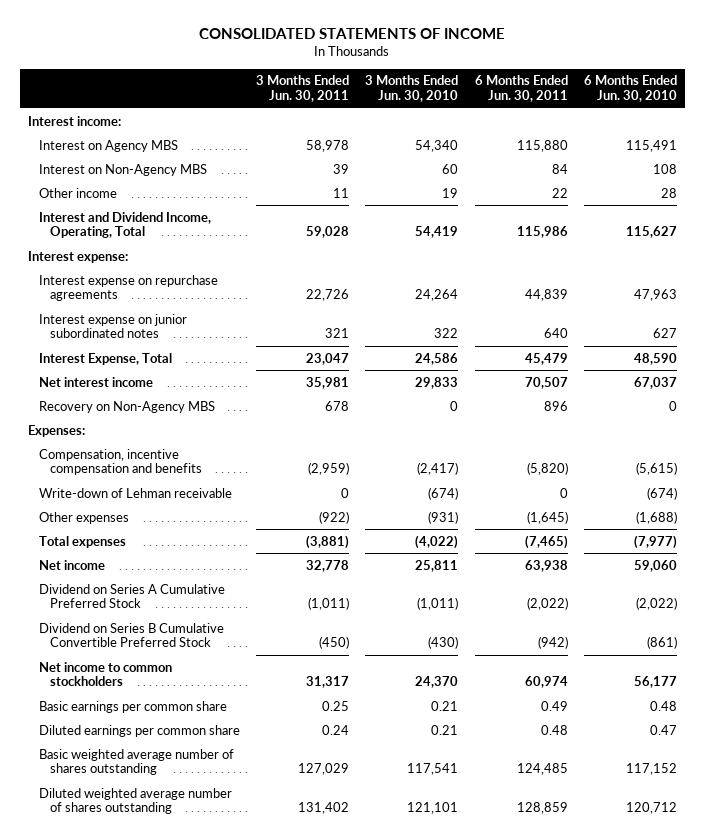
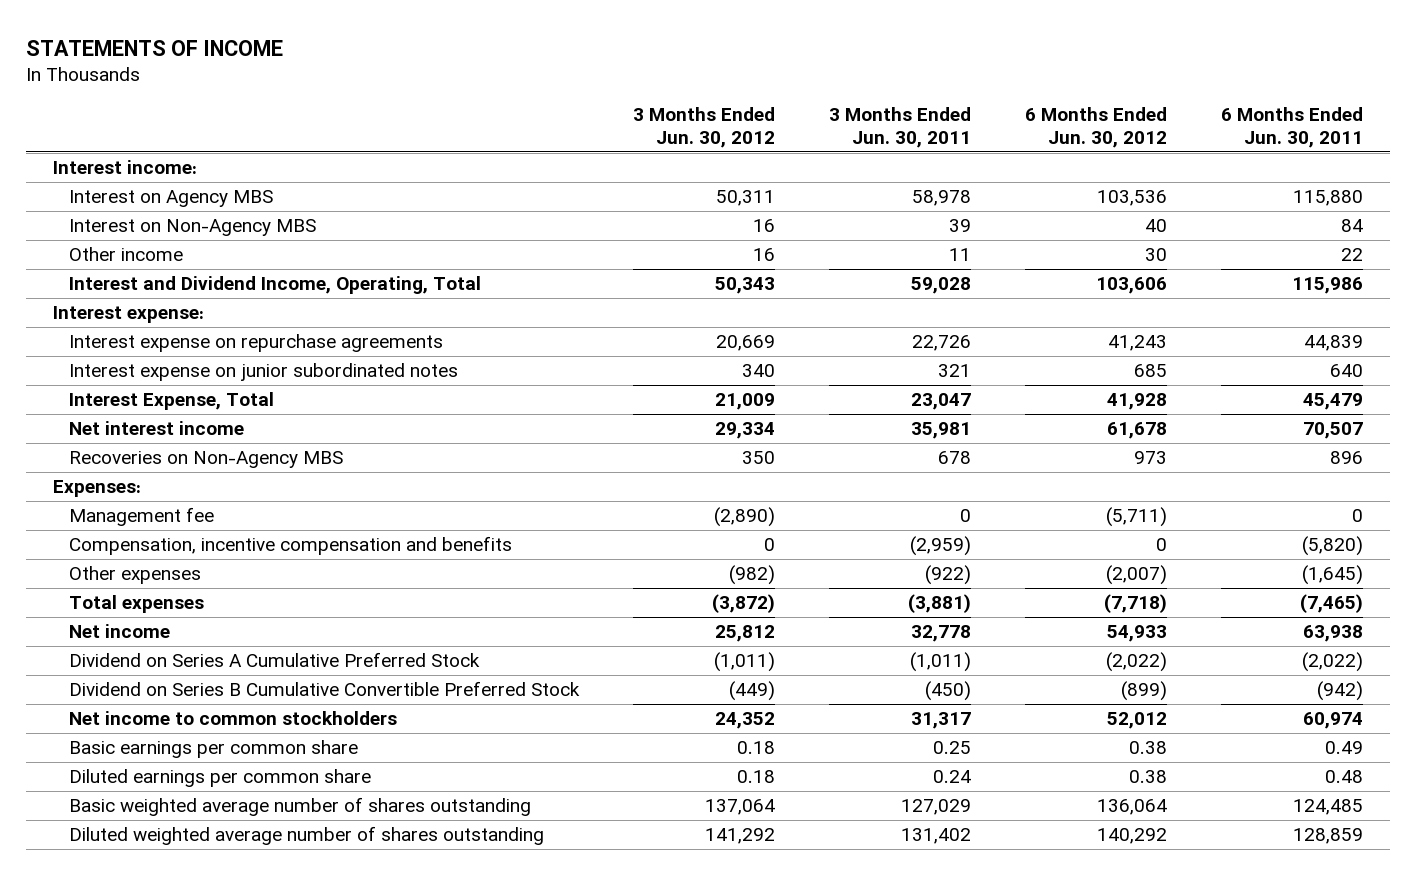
[199,28,506,40] CONSOLIDATED STATEMENTS OF INCOME -> [26,39,284,56] STATEMENTS OF INCOME
[365,75,459,103] 3 Months Ended Jun. 30, 2010 -> none
[583,75,677,103] 6 Months Ended Jun. 30, 2010 -> none
none -> [632,107,775,148] 3 Months Ended Jun. 30, 2012
none -> [1024,107,1167,148] 6 Months Ended Jun. 30, 2012
[39,400,216,413] Recovery on Non-Agency MBS -> [69,451,344,469] Recoveries on Non-Agency MBS
none -> [69,507,215,527] Management fee
[39,487,233,498] Write-down of Lehman receivable -> none

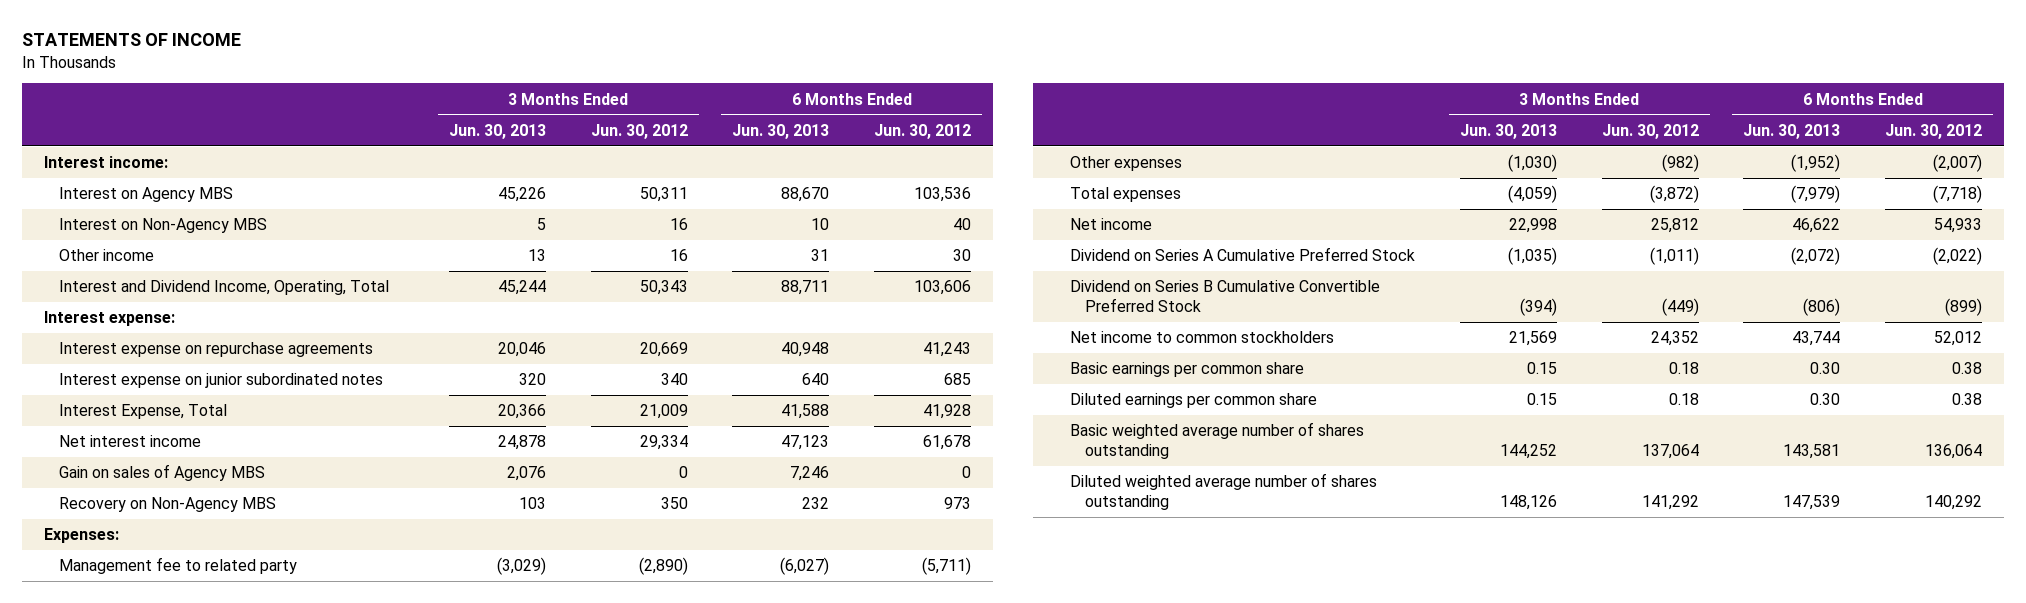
[828,107,971,148] 3 Months Ended Jun. 30, 2011 -> none
[1220,107,1363,148] 6 Months Ended Jun. 30, 2011 -> none
none -> [448,123,546,139] Jun. 30, 2013
none -> [732,123,830,139] Jun. 30, 2013
none -> [59,464,266,482] Gain on sales of Agency MBS
[69,451,344,469] Recoveries on Non-Agency MBS -> [59,497,277,513] Recovery on Non-Agency MBS
[69,536,513,556] Compensation, incentive compensation and benefits -> none
[69,507,215,527] Management fee -> [59,557,298,575] Management fee to related party

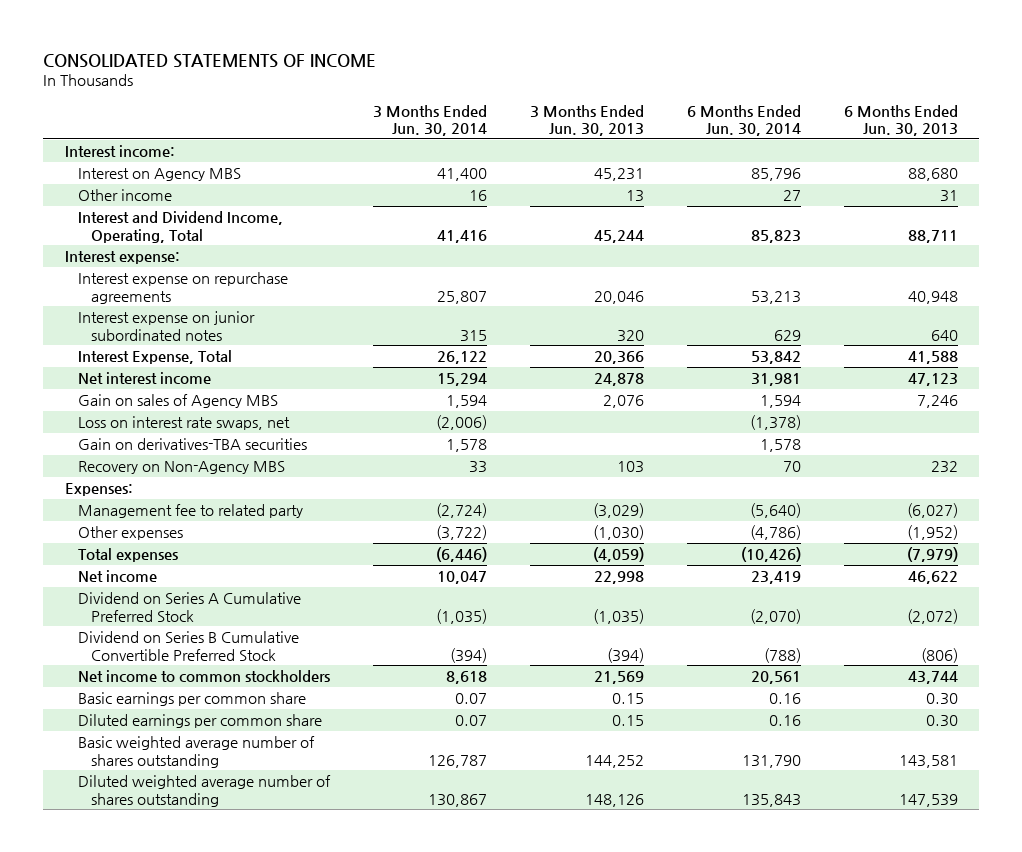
[21,33,241,47] STATEMENTS OF INCOME -> [43,53,377,68] CONSOLIDATED STATEMENTS OF INCOME
[590,123,688,139] Jun. 30, 2012 -> none
[874,123,972,139] Jun. 30, 2012 -> none
none -> [372,104,487,137] 3 Months Ended Jun. 30, 2014
none -> [686,104,801,137] 6 Months Ended Jun. 30, 2014
[59,218,268,234] Interest on Non-Agency MBS -> none
[497,187,546,203] 45,226 -> [593,168,644,182] 45,231
[781,187,830,203] 88,670 -> [907,168,958,182] 88,680
none -> [77,416,290,431] Loss on interest rate swaps, net
none -> [77,438,307,451] Gain on derivatives-TBA securities

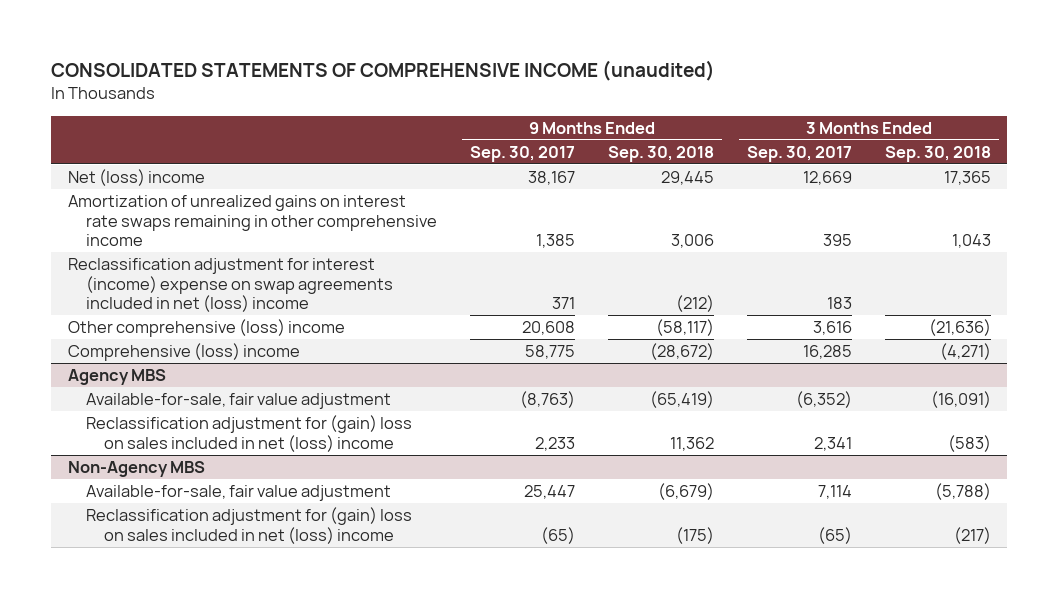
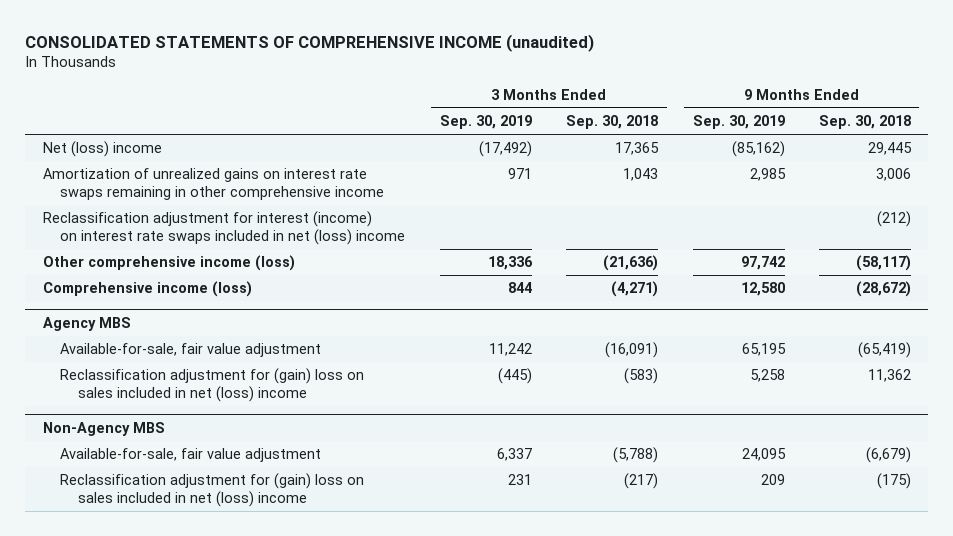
[470,145,576,162] Sep. 30, 2017 -> none
[746,145,852,162] Sep. 30, 2017 -> none
none -> [439,115,532,130] Sep. 30, 2019
none -> [692,115,785,130] Sep. 30, 2019
[67,258,394,313] Reclassification adjustment for interest (income) expense on swap agreements included in net (loss) income -> [42,211,406,245] Reclassification adjustment for interest (income) on interest rate swaps included in net (loss) income
[67,319,345,338] Other comprehensive (loss) income -> [42,255,295,272] Other comprehensive income (loss)
[67,343,300,362] Comprehensive (loss) income -> [42,281,252,298] Comprehensive income (loss)

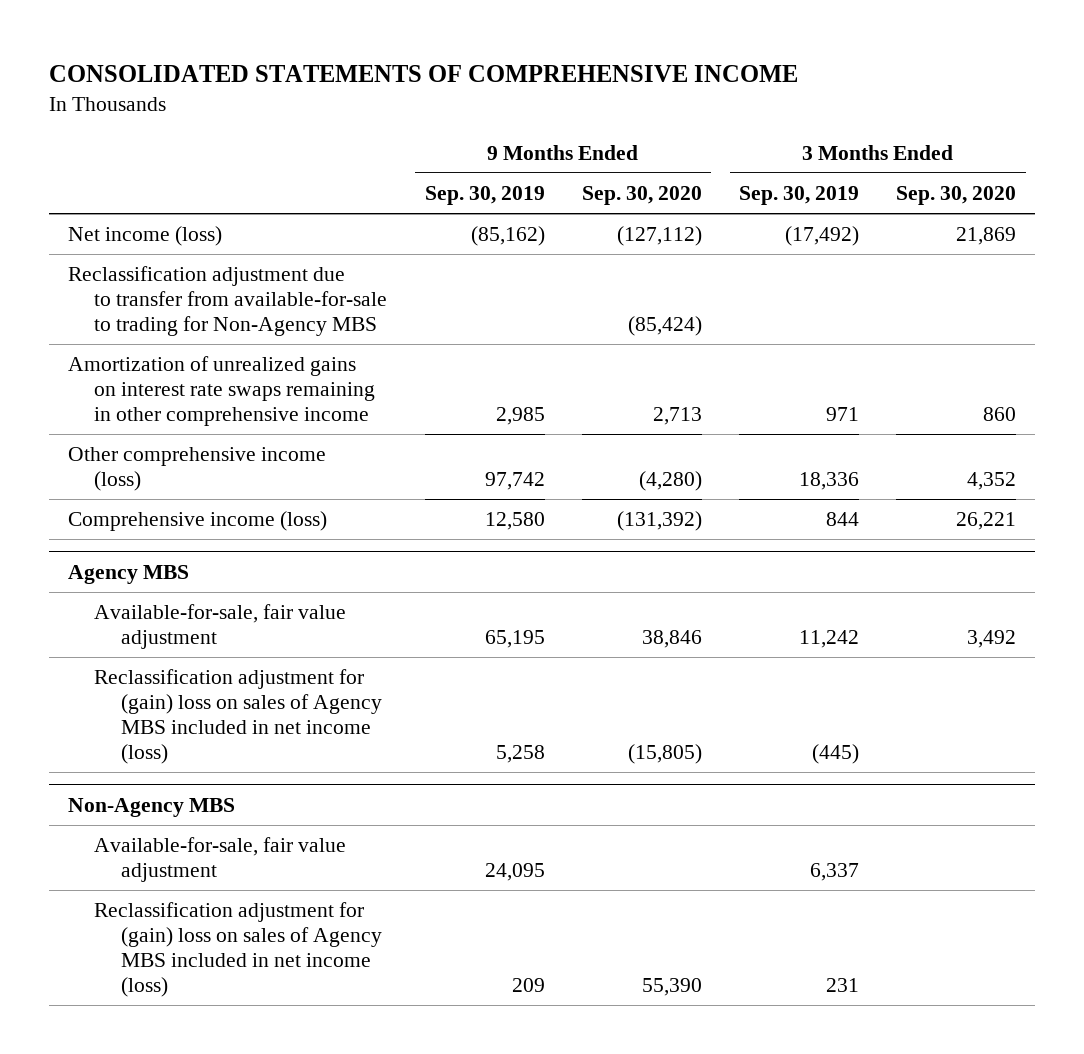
[25,33,595,52] CONSOLIDATED STATEMENTS OF COMPREHENSIVE INCOME (unaudited) -> [49,65,799,83] CONSOLIDATED STATEMENTS OF COMPREHENSIVE INCOME
[566,115,659,130] Sep. 30, 2018 -> none
[818,115,911,130] Sep. 30, 2018 -> none
none -> [581,186,702,206] Sep. 30, 2020
none -> [896,186,1017,206] Sep. 30, 2020
[42,141,162,158] Net (loss) income -> [67,226,222,247] Net income (loss)
none -> [67,266,388,336] Reclassification adjustment due to transfer from available-for-sale to trading for Non-Agency MBS
[42,211,406,245] Reclassification adjustment for interest (income) on interest rate swaps included in net (loss) income -> none
[60,368,365,402] Reclassification adjustment for (gain) loss on sales included in net (loss) income -> [94,669,383,764] Reclassification adjustment for (gain) loss on sales of Agency MBS included in net income (loss)
[60,473,365,507] Reclassification adjustment for (gain) loss on sales included in net (loss) income -> [94,902,383,997] Reclassification adjustment for (gain) loss on sales of Agency MBS included in net income (loss)

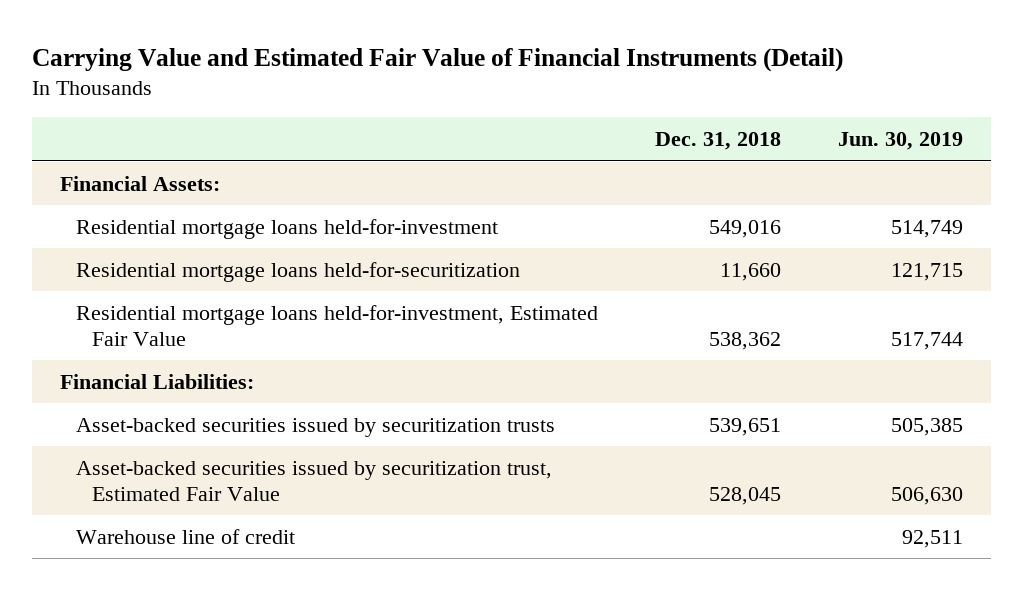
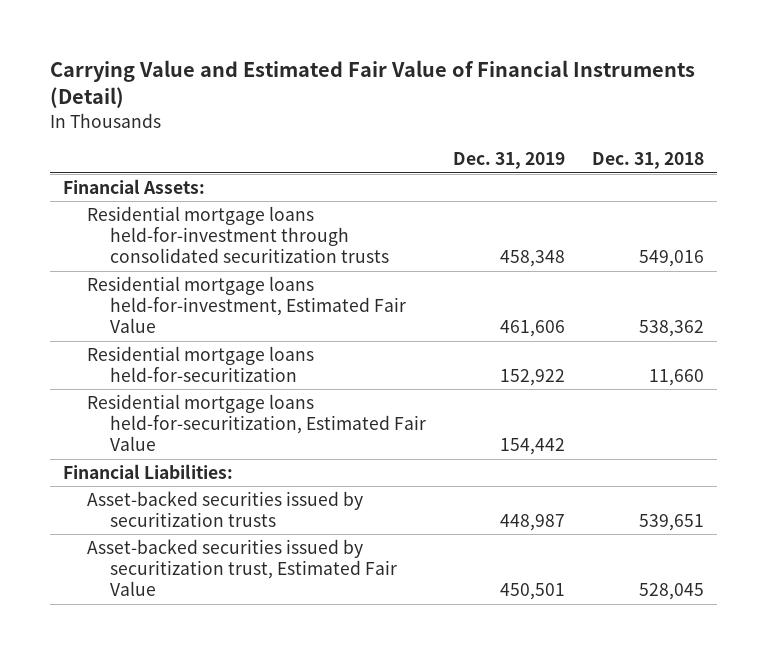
[837,132,963,151] Jun. 30, 2019 -> none
none -> [453,152,566,170] Dec. 31, 2019
[75,218,498,239] Residential mortgage loans held-for-investment -> [86,206,390,264] Residential mortgage loans held-for-investment through consolidated securitization trusts
[75,261,520,282] Residential mortgage loans held-for-securitization -> [86,346,314,383] Residential mortgage loans held-for-securitization
none -> [86,394,427,452] Residential mortgage loans held-for-securitization, Estimated Fair Value
[75,528,295,544] Warehouse line of credit -> none

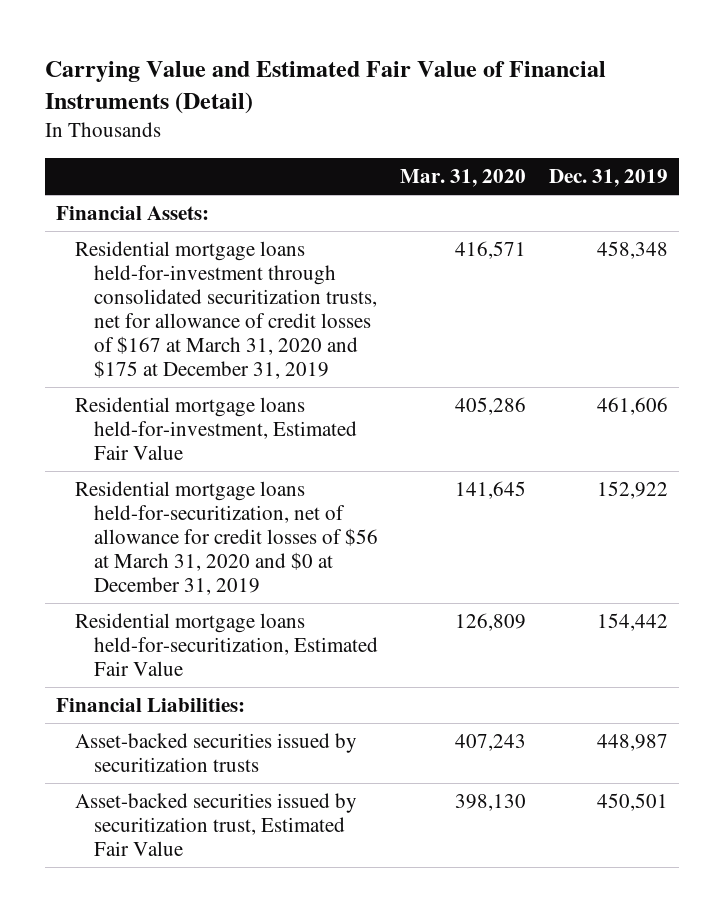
[591,152,704,170] Dec. 31, 2018 -> none
none -> [400,169,527,188] Mar. 31, 2020
[86,206,390,264] Residential mortgage loans held-for-investment through consolidated securitization trusts -> [74,240,377,380] Residential mortgage loans held-for-investment through consolidated securitization trusts, net for allowance of credit losses of $167 at March 31, 2020 and $175 at December 31, 2019
[86,346,314,383] Residential mortgage loans held-for-securitization -> [74,480,378,596] Residential mortgage loans held-for-securitization, net of allowance for credit losses of $56 at March 31, 2020 and $0 at December 31, 2019

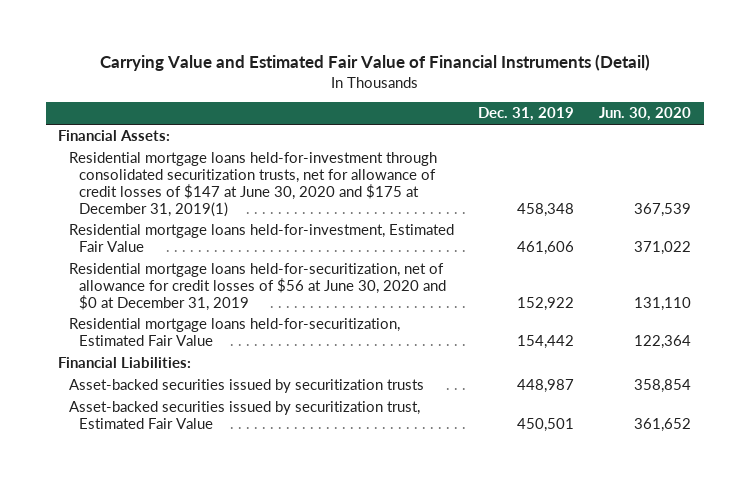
[400,169,527,188] Mar. 31, 2020 -> none
none -> [599,107,692,122] Jun. 30, 2020
[74,240,377,380] Residential mortgage loans held-for-investment through consolidated securitization trusts, net for allowance of credit losses of $167 at March 31, 2020 and $175 at December 31, 2019 -> [68,152,437,217] Residential mortgage loans held-for-investment through consolidated securitization trusts, net for allowance of credit losses of $147 at June 30, 2020 and $175 at December 31, 2019(1)
[74,480,378,596] Residential mortgage loans held-for-securitization, net of allowance for credit losses of $56 at March 31, 2020 and $0 at December 31, 2019 -> [68,263,447,311] Residential mortgage loans held-for-securitization, net of allowance for credit losses of $56 at June 30, 2020 and $0 at December 31, 2019

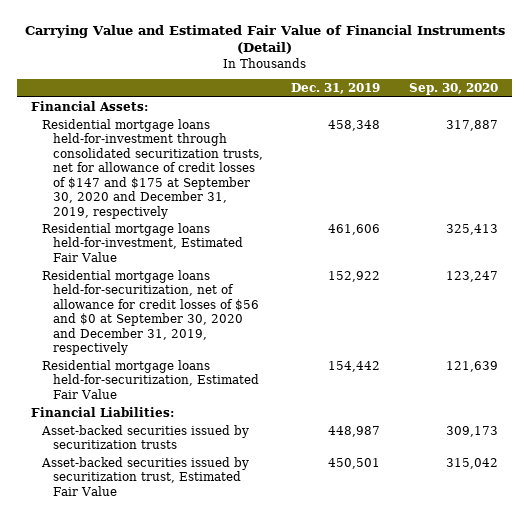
[599,107,692,122] Jun. 30, 2020 -> none
none -> [409,83,499,96] Sep. 30, 2020
[68,152,437,217] Residential mortgage loans held-for-investment through consolidated securitization trusts, net for allowance of credit losses of $147 at June 30, 2020 and $175 at December 31, 2019(1) -> [41,119,263,219] Residential mortgage loans held-for-investment through consolidated securitization trusts, net for allowance of credit losses of $147 and $175 at September 30, 2020 and December 31, 2019, respectively
[68,263,447,311] Residential mortgage loans held-for-securitization, net of allowance for credit losses of $56 at June 30, 2020 and $0 at December 31, 2019 -> [41,270,259,356] Residential mortgage loans held-for-securitization, net of allowance for credit losses of $56 and $0 at September 30, 2020 and December 31, 2019, respectively

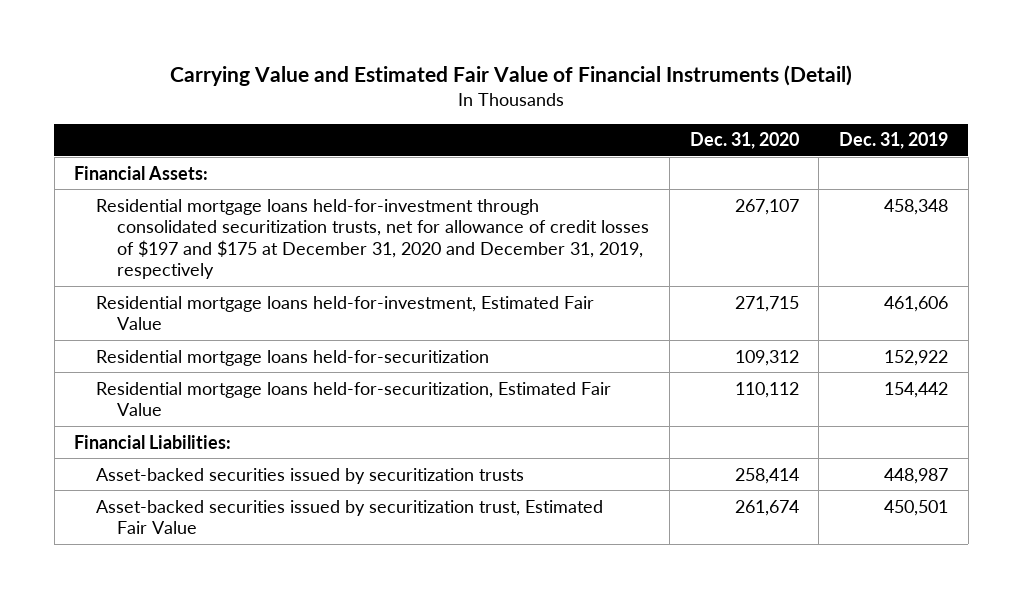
[409,83,499,96] Sep. 30, 2020 -> none
none -> [689,132,799,150] Dec. 31, 2020
[41,119,263,219] Residential mortgage loans held-for-investment through consolidated securitization trusts, net for allowance of credit losses of $147 and $175 at September 30, 2020 and December 31, 2019, respectively -> [95,198,650,280] Residential mortgage loans held-for-investment through consolidated securitization trusts, net for allowance of credit losses of $197 and $175 at December 31, 2020 and December 31, 2019, respectively
[41,270,259,356] Residential mortgage loans held-for-securitization, net of allowance for credit losses of $56 and $0 at September 30, 2020 and December 31, 2019, respectively -> [95,349,489,366] Residential mortgage loans held-for-securitization

